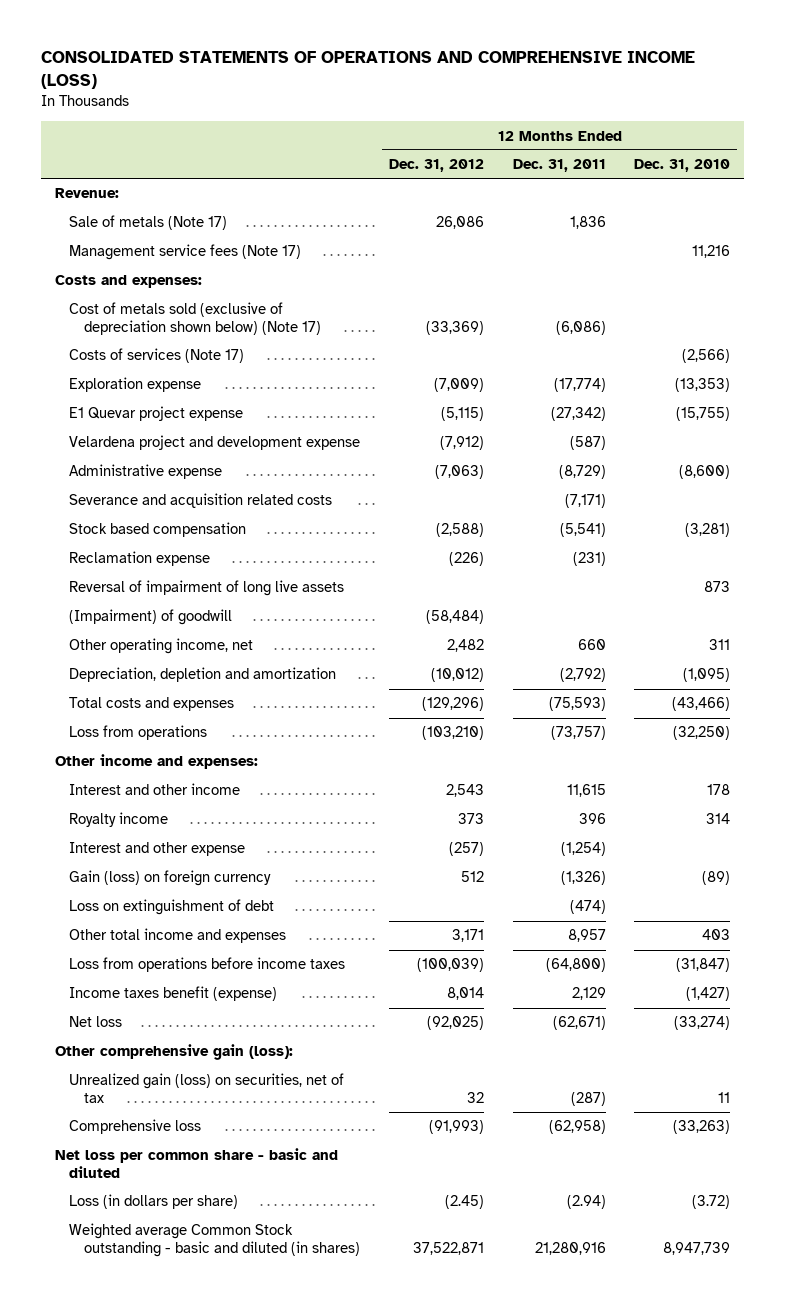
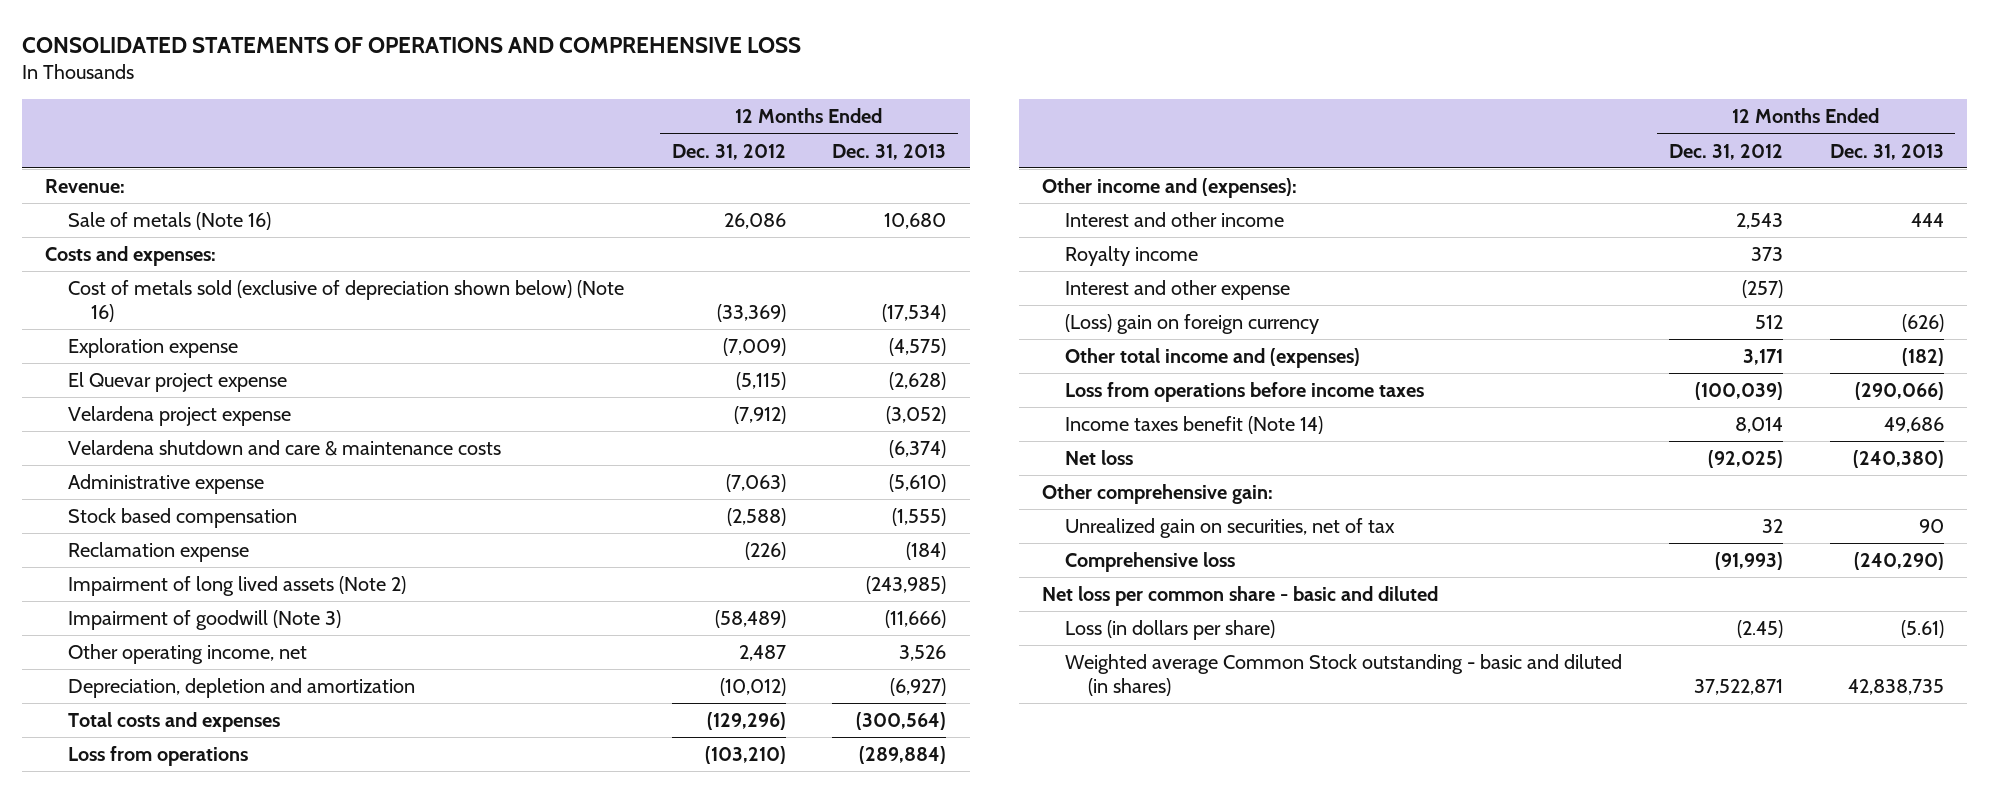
[40,51,695,90] CONSOLIDATED STATEMENTS OF OPERATIONS AND COMPREHENSIVE INCOME (LOSS) -> [22,36,802,53] CONSOLIDATED STATEMENTS OF OPERATIONS AND COMPREHENSIVE LOSS
[512,159,606,173] Dec. 31, 2011 -> none
[634,159,731,173] Dec. 31, 2010 -> none
none -> [832,143,947,160] Dec. 31, 2013
[69,244,302,261] Management service fees (Note 17) -> none
[69,215,228,231] Sale of metals (Note 17) -> [68,212,272,231] Sale of metals (Note 16)
[69,348,245,364] Costs of services (Note 17) -> none
[69,302,321,335] Cost of metals sold (exclusive of depreciation shown below) (Note 17) -> [68,280,625,323] Cost of metals sold (exclusive of depreciation shown below) (Note 16)
[69,406,244,422] E1 Quevar project expense -> [68,372,288,393] El Quevar project expense
[69,435,361,451] Velardena project and development expense -> [68,406,292,427] Velardena project expense
none -> [68,440,502,457] Velardena shutdown and care & maintenance costs
[69,493,333,509] Severance and acquisition related costs -> none
[69,580,345,597] Reversal of impairment of long live assets -> none
none -> [68,576,407,597] Impairment of long lived assets (Note 2)
[69,609,233,626] (Impairment) of goodwill -> [68,610,342,631] Impairment of goodwill (Note 3)
[425,610,484,625] (58,484) -> [714,610,786,629] (58,489)
[446,639,484,653] 2,482 -> [738,645,786,662] 2,487
[54,754,258,770] Other income and expenses: -> [1042,178,1298,199] Other income and (expenses):
[69,899,275,916] Loss on extinguishment of debt -> none
[69,870,272,887] Gain (loss) on foreign currency -> [1065,314,1320,335] (Loss) gain on foreign currency
[69,928,287,944] Other total income and expenses -> [1065,348,1361,369] Other total income and (expenses)
[69,986,278,1002] Income taxes benefit (expense) -> [1065,416,1324,435] Income taxes benefit (Note 14)
[54,1044,293,1061] Other comprehensive gain (loss): -> [1042,484,1274,505] Other comprehensive gain:
[69,1073,345,1103] Unrealized gain (loss) on securities, net of tax -> [1065,518,1396,539] Unrealized gain on securities, net of tax

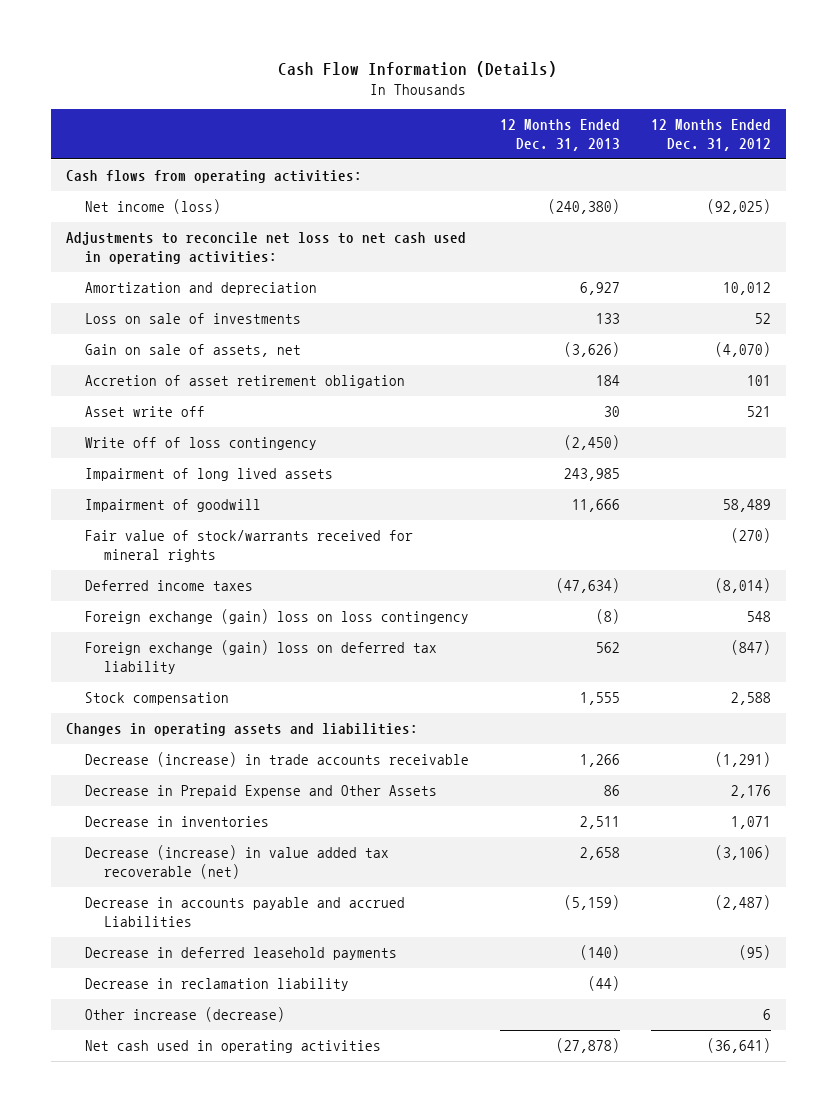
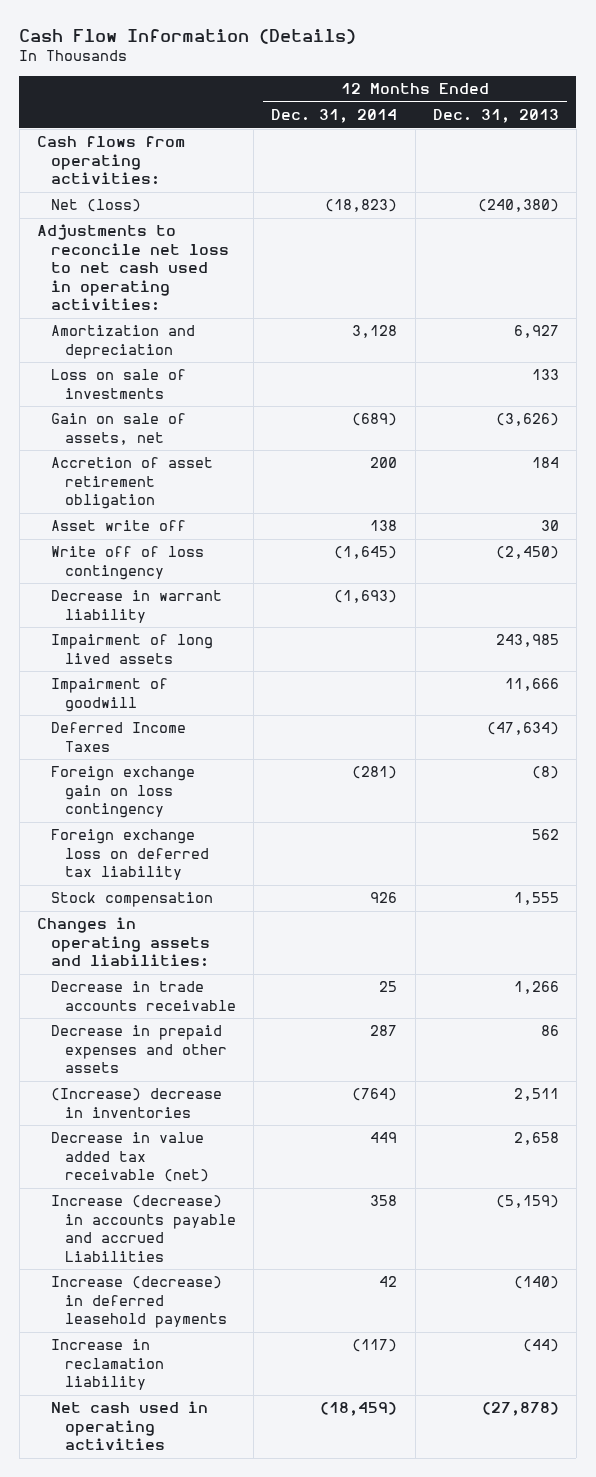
[650,119,771,152] 12 Months Ended Dec. 31, 2012 -> none
none -> [271,109,398,124] Dec. 31, 2014
[85,199,222,215] Net income (loss) -> [51,199,142,213] Net (loss)
none -> [51,590,223,623] Decrease in warrant liability
[85,530,414,563] Fair value of stock/warrants received for mineral rights -> none
[85,580,254,592] Deferred income taxes -> [51,722,187,752] Deferred Income Taxes
[85,609,470,625] Foreign exchange (gain) loss on loss contingency -> [51,766,196,819] Foreign exchange gain on loss contingency
[85,640,438,675] Foreign exchange (gain) loss on deferred tax liability -> [51,829,210,881] Foreign exchange loss on deferred tax liability
[85,1007,286,1023] Other increase (decrease) -> none
[85,752,470,768] Decrease (increase) in trade accounts receivable -> [51,981,237,1011] Decrease in trade accounts receivable
[85,785,438,799] Decrease in Prepaid Expense and Other Assets -> [51,1025,228,1074] Decrease in prepaid expenses and other assets
[85,816,270,828] Decrease in inventories -> [51,1088,223,1118] (Increase) decrease in inventories
[85,845,390,880] Decrease (increase) in value added tax recoverable (net) -> [51,1132,210,1183] Decrease in value added tax receivable (net)
[85,897,406,928] Decrease in accounts payable and accrued Liabilities -> [51,1195,237,1262] Increase (decrease) in accounts payable and accrued Liabilities
[85,947,398,961] Decrease in deferred leasehold payments -> [51,1276,228,1329] Increase (decrease) in deferred leasehold payments
[85,978,350,992] Decrease in reclamation liability -> [51,1339,165,1391] Increase in reclamation liability

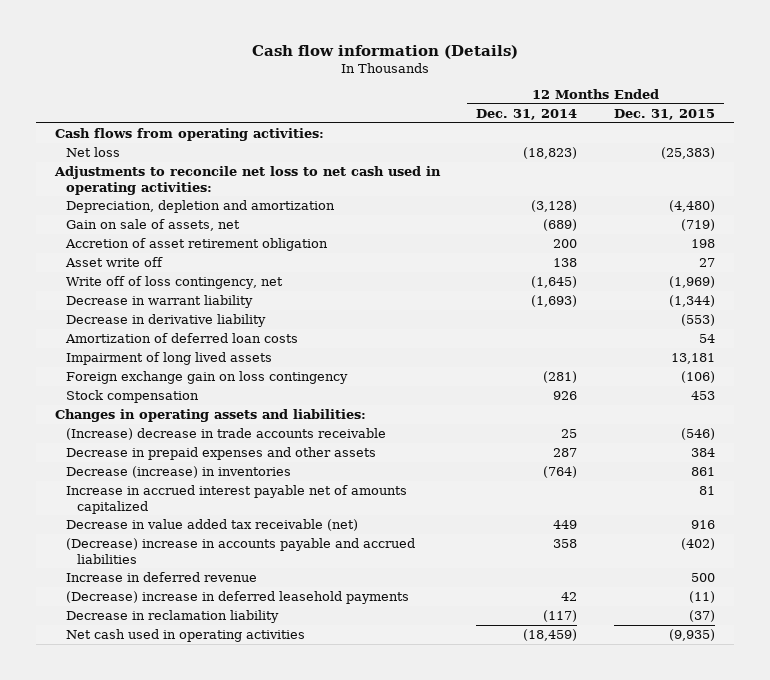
[19,28,357,44] Cash Flow Information (Details) -> [251,44,518,59] Cash flow information (Details)
[432,109,559,124] Dec. 31, 2013 -> none
none -> [614,108,716,120] Dec. 31, 2015
[51,199,142,213] Net (loss) -> [65,146,120,157] Net loss
[51,369,187,399] Loss on sale of investments -> none
[51,325,196,359] Amortization and depreciation -> [65,199,335,213] Depreciation, depletion and amortization
[352,325,398,339] 3,128 -> [531,199,578,212] (3,128)
[51,546,205,580] Write off of loss contingency -> [65,275,283,289] Write off of loss contingency, net
none -> [65,313,266,327] Decrease in derivative liability
none -> [64,332,298,343] Amortization of deferred loan costs
[51,678,169,712] Impairment of goodwill -> none
[51,722,187,752] Deferred Income Taxes -> none
[51,829,210,881] Foreign exchange loss on deferred tax liability -> none
[51,981,237,1011] Decrease in trade accounts receivable -> [65,427,386,440] (Increase) decrease in trade accounts receivable
[51,1088,223,1118] (Increase) decrease in inventories -> [65,465,291,478] Decrease (increase) in inventories
none -> [65,484,407,514] Increase in accrued interest payable net of amounts capitalized
[51,1195,237,1262] Increase (decrease) in accounts payable and accrued Liabilities -> [65,537,415,564] (Decrease) increase in accounts payable and accrued liabilities
none -> [65,571,257,582] Increase in deferred revenue
[51,1276,228,1329] Increase (decrease) in deferred leasehold payments -> [65,590,409,604] (Decrease) increase in deferred leasehold payments
[51,1339,165,1391] Increase in reclamation liability -> [65,609,279,623] Decrease in reclamation liability

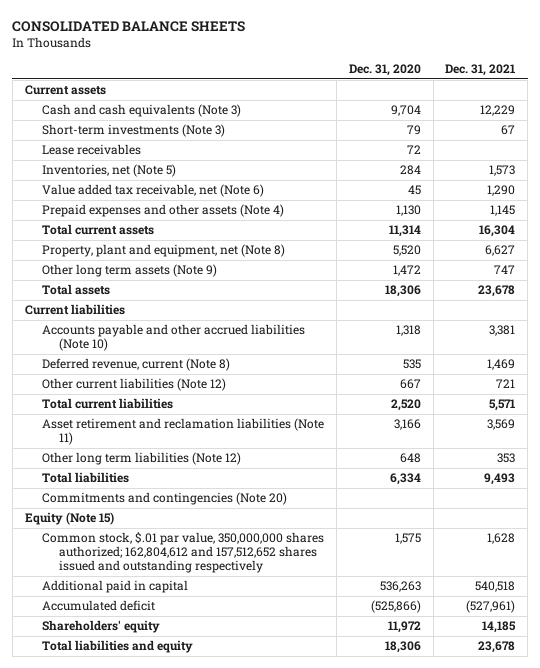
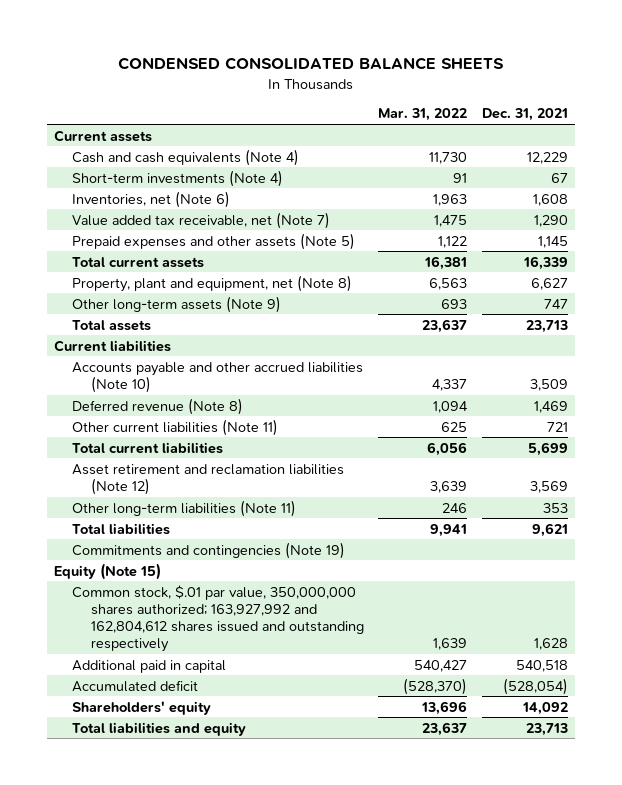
[12,20,246,32] CONSOLIDATED BALANCE SHEETS -> [117,57,504,71] CONDENSED CONSOLIDATED BALANCE SHEETS
[348,63,421,76] Dec. 31, 2020 -> none
none -> [378,108,468,122] Mar. 31, 2022
[41,144,141,156] Lease receivables -> none
[41,104,241,118] Cash and cash equivalents (Note 3) -> [72,148,300,166] Cash and cash equivalents (Note 4)
[41,124,225,138] Short-term investments (Note 3) -> [72,169,284,187] Short-term investments (Note 4)
[41,164,176,178] Inventories, net (Note 5) -> [72,190,231,208] Inventories, net (Note 6)
[489,165,516,177] 1,573 -> [532,193,568,206] 1,608
[41,184,264,198] Value added tax receivable, net (Note 6) -> [72,211,331,229] Value added tax receivable, net (Note 7)
[41,204,284,218] Prepaid expenses and other assets (Note 4) -> [72,232,356,250] Prepaid expenses and other assets (Note 5)
[479,225,516,238] 16,304 -> [522,255,568,270] 16,339
[41,264,217,278] Other long term assets (Note 9) -> [72,295,282,313] Other long-term assets (Note 9)
[478,285,516,298] 23,678 -> [525,319,568,333] 23,713
[489,325,516,337] 3,381 -> [529,378,568,391] 3,509
[41,358,230,372] Deferred revenue, current (Note 8) -> [72,397,244,415] Deferred revenue (Note 8)
[41,378,226,392] Other current liabilities (Note 12) -> [72,418,279,436] Other current liabilities (Note 11)
[489,399,516,412] 5,571 -> [527,441,568,456] 5,699
[41,418,324,446] Asset retirement and reclamation liabilities (Note 11) -> [72,463,345,495] Asset retirement and reclamation liabilities (Note 12)
[41,452,241,466] Other long term liabilities (Note 12) -> [72,499,297,517] Other long-term liabilities (Note 11)
[484,473,516,486] 9,493 -> [531,522,568,537] 9,621
[41,492,287,506] Commitments and contingencies (Note 20) -> [72,541,346,559] Commitments and contingencies (Note 19)
[41,532,324,573] Common stock, $.01 par value, 350,000,000 shares authorized; 162,804,612 and 157,512,652 shares issued and outstanding respectively -> [72,584,364,653] Common stock, $.01 par value, 350,000,000 shares authorized; 163,927,992 and 162,804,612 shares issued and outstanding respectively
[466,600,516,614] (527,961) -> [502,677,568,695] (528,054)
[482,621,517,634] 14,185 -> [521,701,568,715] 14,092
[478,641,516,654] 23,678 -> [525,722,568,736] 23,713

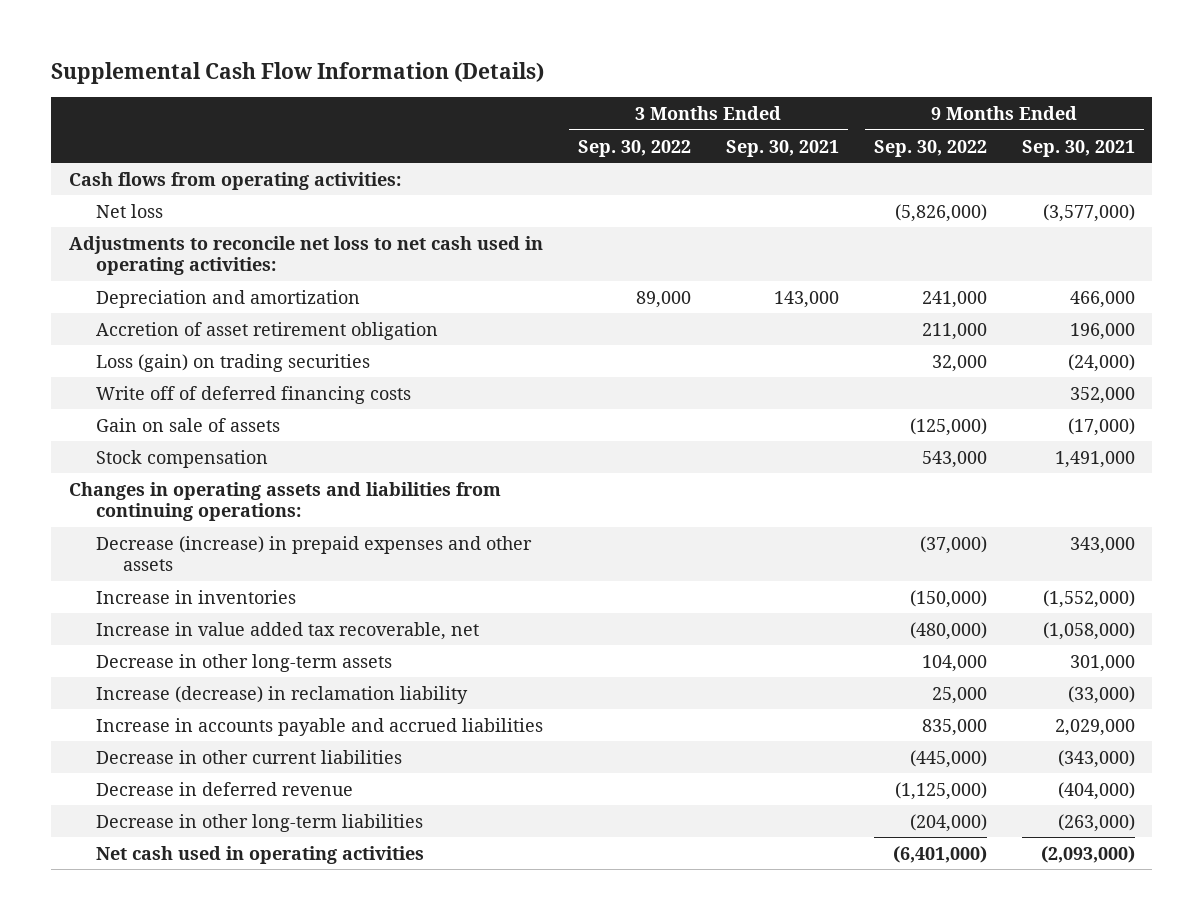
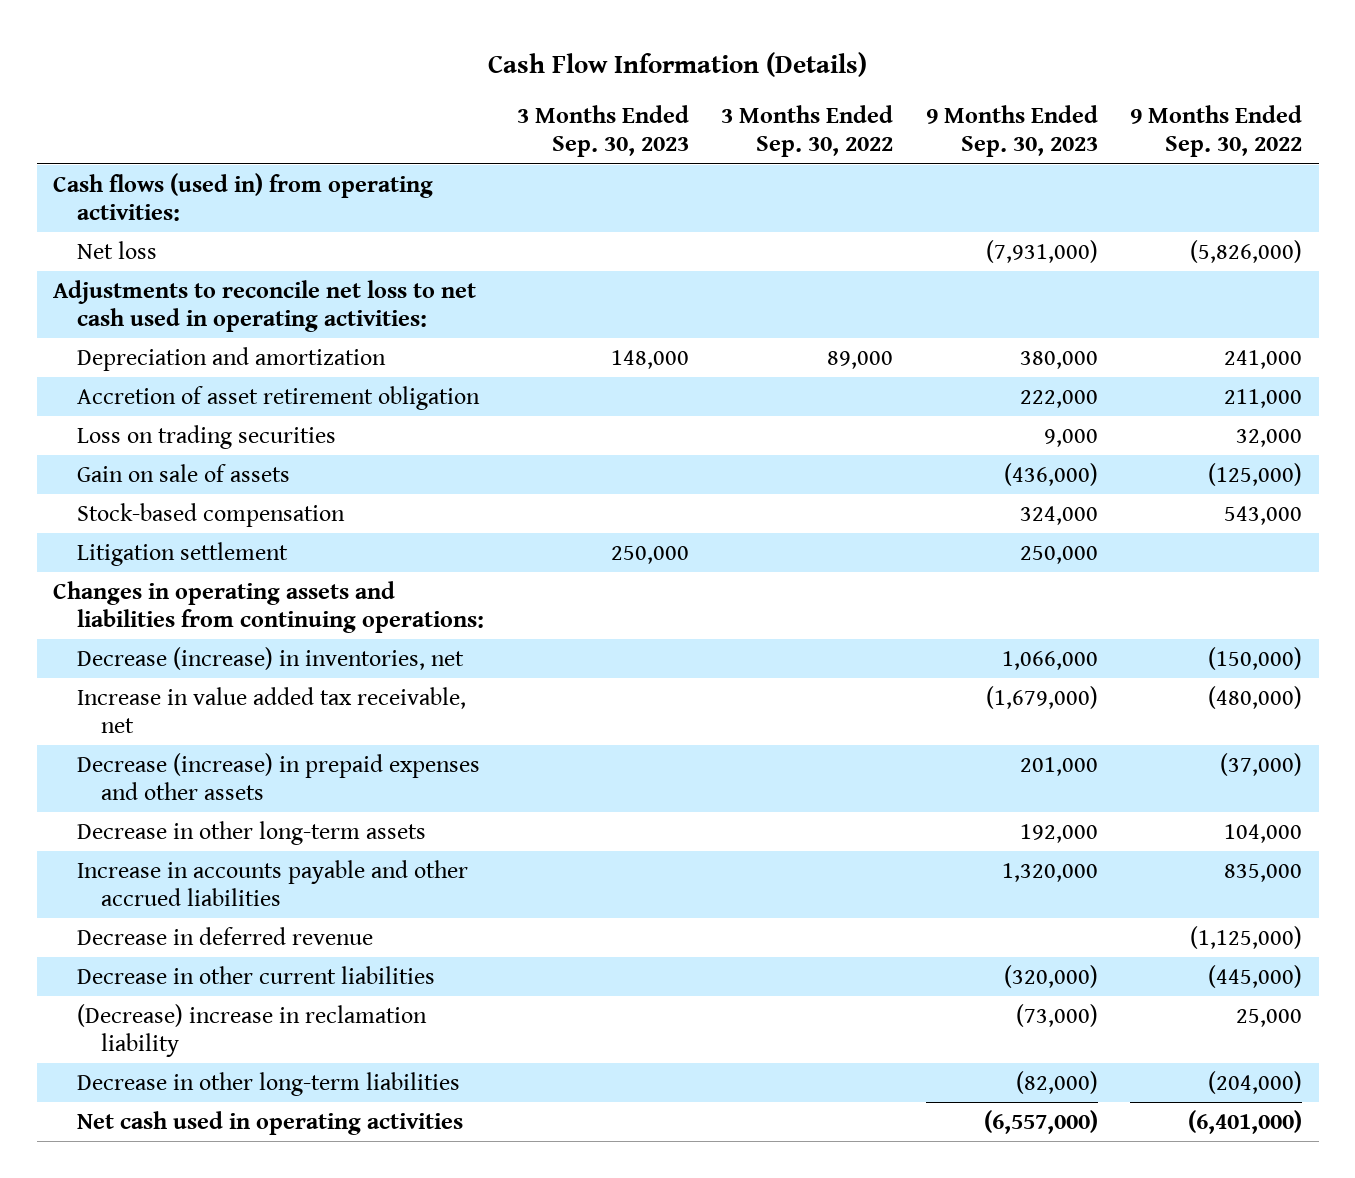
[51,62,545,85] Supplemental Cash Flow Information (Details) -> [487,51,867,77] Cash Flow Information (Details)
[725,139,839,157] Sep. 30, 2021 -> none
[1021,139,1135,157] Sep. 30, 2021 -> none
none -> [516,105,689,158] 3 Months Ended Sep. 30, 2023
none -> [925,105,1098,158] 9 Months Ended Sep. 30, 2023
[68,171,401,190] Cash flows from operating activities: -> [53,172,434,221] Cash flows (used in) from operating activities:
[95,385,411,404] Write off of deferred financing costs -> none
[95,353,370,372] Loss (gain) on trading securities -> [76,424,336,449] Loss on trading securities
[95,449,268,468] Stock compensation -> [76,502,345,527] Stock-based compensation
none -> [76,541,288,566] Litigation settlement
none -> [76,646,464,670] Decrease (increase) in inventories, net
none -> [76,686,466,733] Increase in value added tax receivable, net
[95,589,296,604] Increase in inventories -> none
[95,621,479,640] Increase in value added tax recoverable, net -> none
[95,685,468,704] Increase (decrease) in reclamation liability -> none
[95,717,543,736] Increase in accounts payable and accrued liabilities -> [76,859,468,906] Increase in accounts payable and other accrued liabilities
[95,749,402,764] Decrease in other current liabilities -> [76,965,435,984] Decrease in other current liabilities
none -> [76,1003,427,1057] (Decrease) increase in reclamation liability

